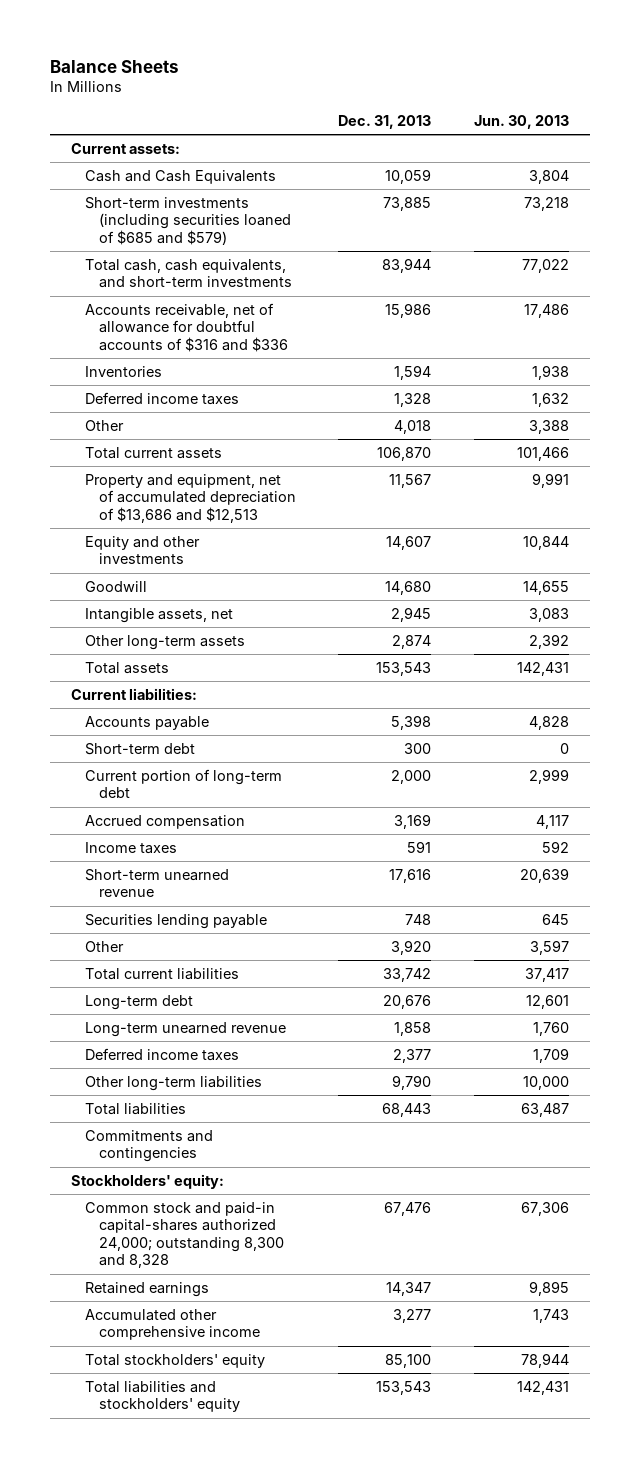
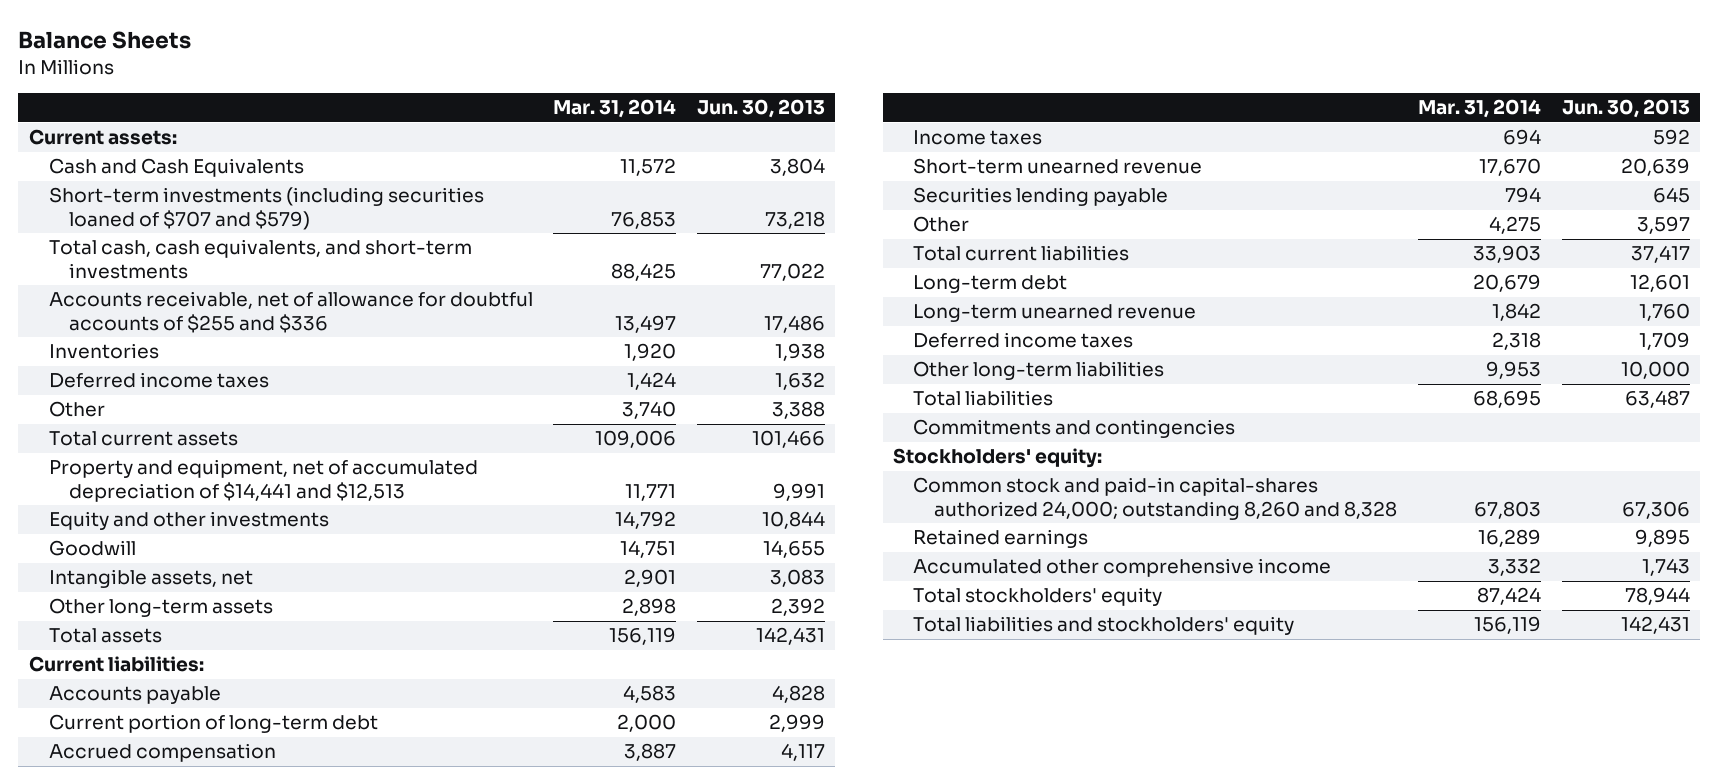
[338,115,432,130] Dec. 31, 2013 -> none
none -> [553,99,677,119] Mar. 31, 2014
[85,197,291,245] Short-term investments (including securities loaned of $685 and $579) -> [48,187,484,230] Short-term investments (including securities loaned of $707 and $579)
[85,303,288,352] Accounts receivable, net of allowance for doubtful accounts of $316 and $336 -> [48,291,533,333] Accounts receivable, net of allowance for doubtful accounts of $255 and $336
[85,474,296,523] Property and equipment, net of accumulated depreciation of $13,686 and $12,513 -> [48,459,478,502] Property and equipment, net of accumulated depreciation of $14,441 and $12,513
[85,743,196,756] Short-term debt -> none
[85,1202,284,1269] Common stock and paid-in capital-shares authorized 24,000; outstanding 8,300 and 8,328 -> [913,477,1397,520] Common stock and paid-in capital-shares authorized 24,000; outstanding 8,260 and 8,328

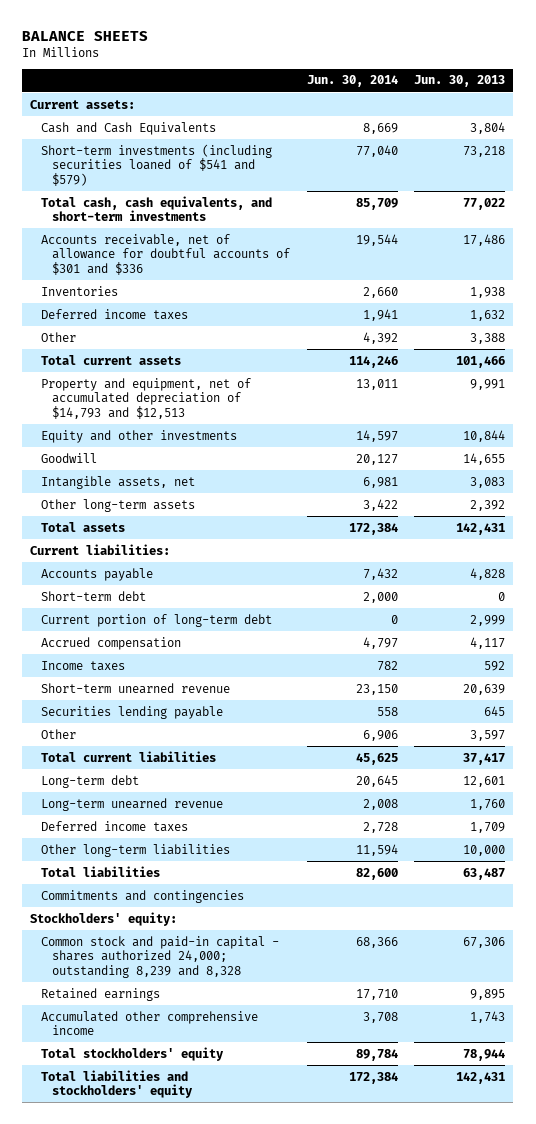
[18,31,192,50] Balance Sheets -> [22,30,149,41] BALANCE SHEETS
[553,99,677,119] Mar. 31, 2014 -> none
none -> [306,75,398,88] Jun. 30, 2014
[48,187,484,230] Short-term investments (including securities loaned of $707 and $579) -> [41,143,273,186] Short-term investments (including securities loaned of $541 and $579)
[48,291,533,333] Accounts receivable, net of allowance for doubtful accounts of $255 and $336 -> [41,233,291,275] Accounts receivable, net of allowance for doubtful accounts of $301 and $336
[48,459,478,502] Property and equipment, net of accumulated depreciation of $14,441 and $12,513 -> [41,377,252,419] Property and equipment, net of accumulated depreciation of $14,793 and $12,513
none -> [41,590,147,601] Short-term debt
[913,477,1397,520] Common stock and paid-in capital-shares authorized 24,000; outstanding 8,260 and 8,328 -> [41,935,280,978] Common stock and paid-in capital - shares authorized 24,000; outstanding 8,239 and 8,328

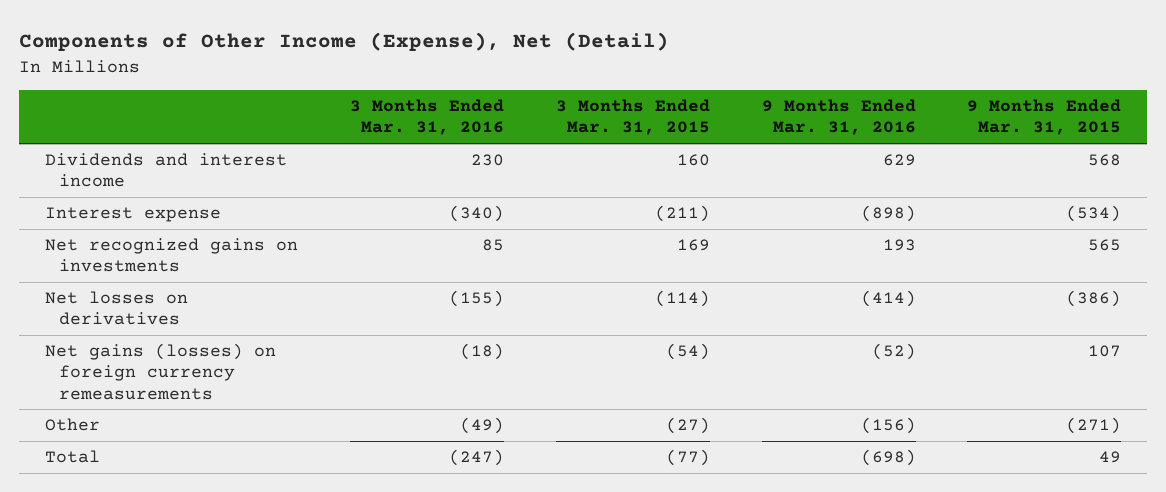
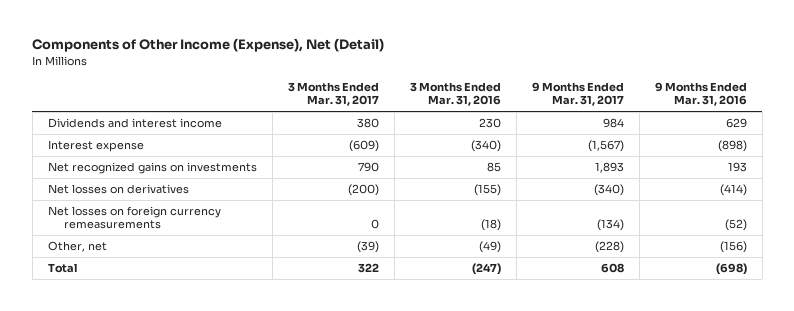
[555,99,710,136] 3 Months Ended Mar. 31, 2015 -> none
[967,99,1122,136] 9 Months Ended Mar. 31, 2015 -> none
none -> [287,81,379,107] 3 Months Ended Mar. 31, 2017
none -> [531,81,624,107] 9 Months Ended Mar. 31, 2017
[45,343,277,400] Net gains (losses) on foreign currency remeasurements -> [47,206,221,230] Net losses on foreign currency remeasurements
[45,418,101,432] Other -> [47,241,107,253] Other, net

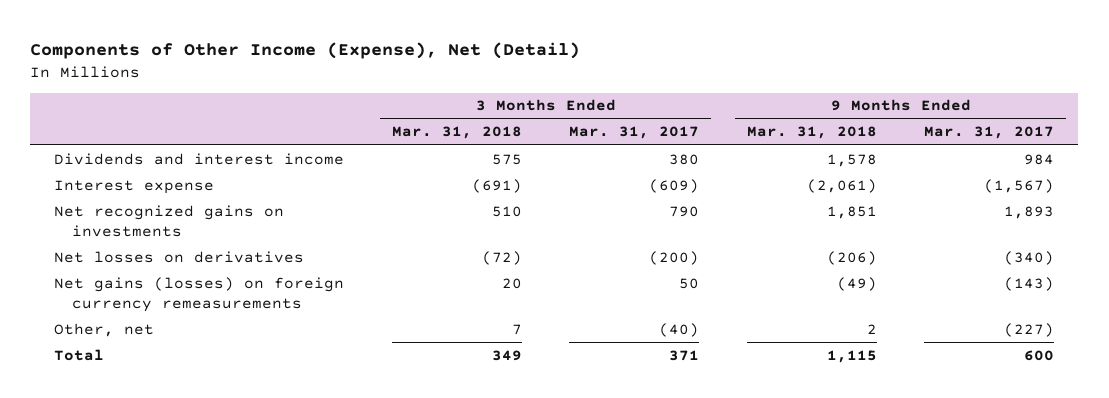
[409,81,501,107] 3 Months Ended Mar. 31, 2016 -> none
[654,81,747,107] 9 Months Ended Mar. 31, 2016 -> none
none -> [391,126,522,140] Mar. 31, 2018
none -> [746,126,877,140] Mar. 31, 2018
[47,206,221,230] Net losses on foreign currency remeasurements -> [54,276,345,313] Net gains (losses) on foreign currency remeasurements
[370,219,379,230] 0 -> [679,277,700,289] 50
[596,219,624,232] (134) -> [1004,276,1055,291] (143)
[356,241,379,254] (39) -> [659,322,700,337] (40)
[594,241,624,254] (228) -> [1004,322,1055,337] (227)
[357,263,379,274] 322 -> [669,349,700,361] 371
[600,263,624,274] 608 -> [1024,349,1055,361] 600

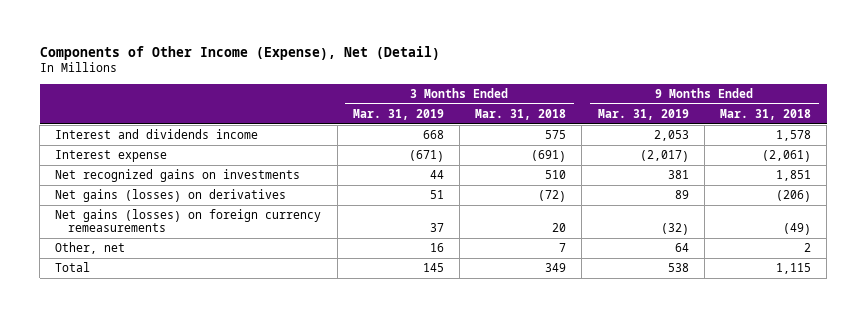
[569,126,700,140] Mar. 31, 2017 -> none
[924,126,1055,140] Mar. 31, 2017 -> none
none -> [352,108,444,120] Mar. 31, 2019
none -> [597,108,689,120] Mar. 31, 2019
[54,152,345,165] Dividends and interest income -> [55,129,259,140] Interest and dividends income
[54,250,305,263] Net losses on derivatives -> [55,189,287,203] Net gains (losses) on derivatives

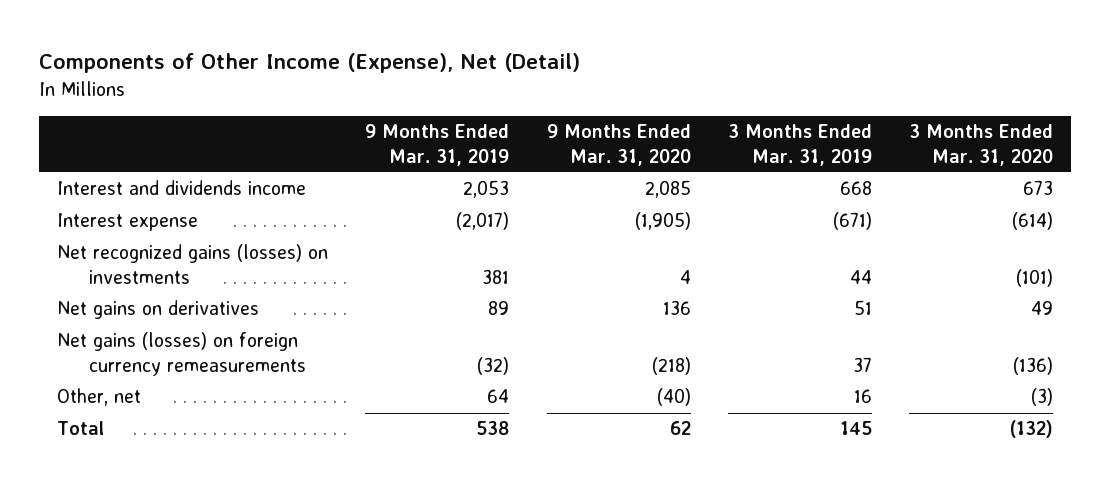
[475,108,567,120] Mar. 31, 2018 -> none
[720,108,812,120] Mar. 31, 2018 -> none
none -> [546,124,691,166] 9 Months Ended Mar. 31, 2020
none -> [908,124,1053,166] 3 Months Ended Mar. 31, 2020
[55,169,301,183] Net recognized gains on investments -> [57,244,329,285] Net recognized gains (losses) on investments
[55,189,287,203] Net gains (losses) on derivatives -> [57,300,260,320] Net gains on derivatives

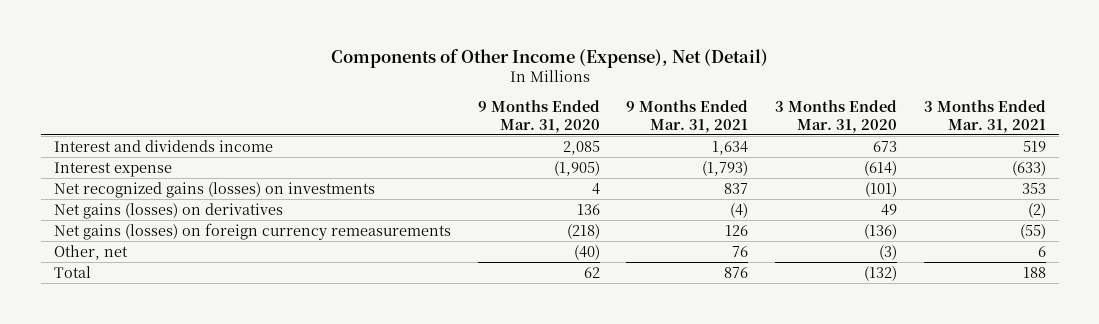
[365,124,510,166] 9 Months Ended Mar. 31, 2019 -> none
[727,124,872,166] 3 Months Ended Mar. 31, 2019 -> none
none -> [626,100,749,133] 9 Months Ended Mar. 31, 2021
none -> [923,100,1046,133] 3 Months Ended Mar. 31, 2021
[57,300,260,320] Net gains on derivatives -> [53,202,283,219] Net gains (losses) on derivatives

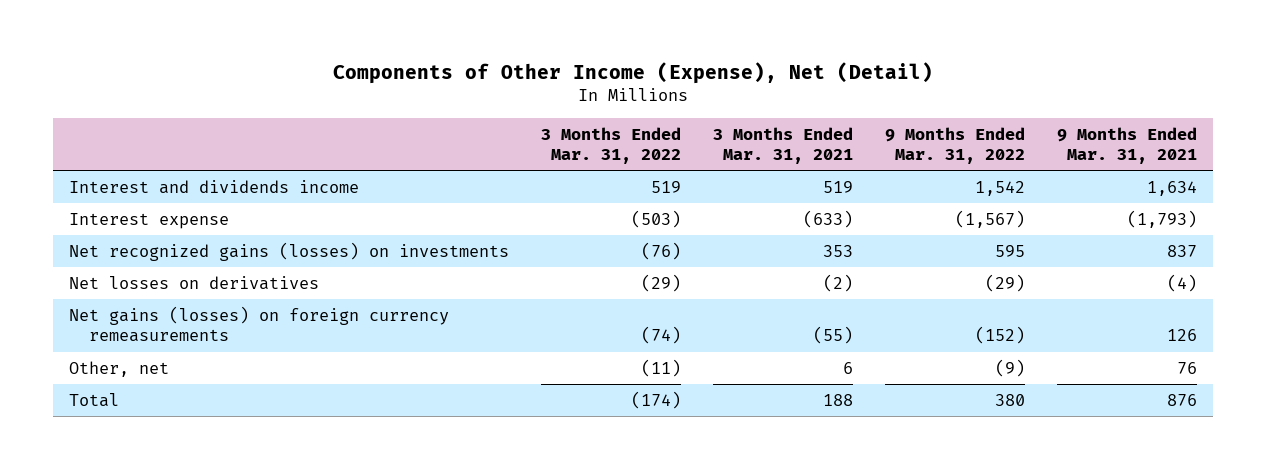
[477,100,600,133] 9 Months Ended Mar. 31, 2020 -> none
[774,100,897,133] 3 Months Ended Mar. 31, 2020 -> none
none -> [541,126,682,164] 3 Months Ended Mar. 31, 2022
none -> [885,126,1026,164] 9 Months Ended Mar. 31, 2022
[53,202,283,219] Net gains (losses) on derivatives -> [69,276,320,291] Net losses on derivatives

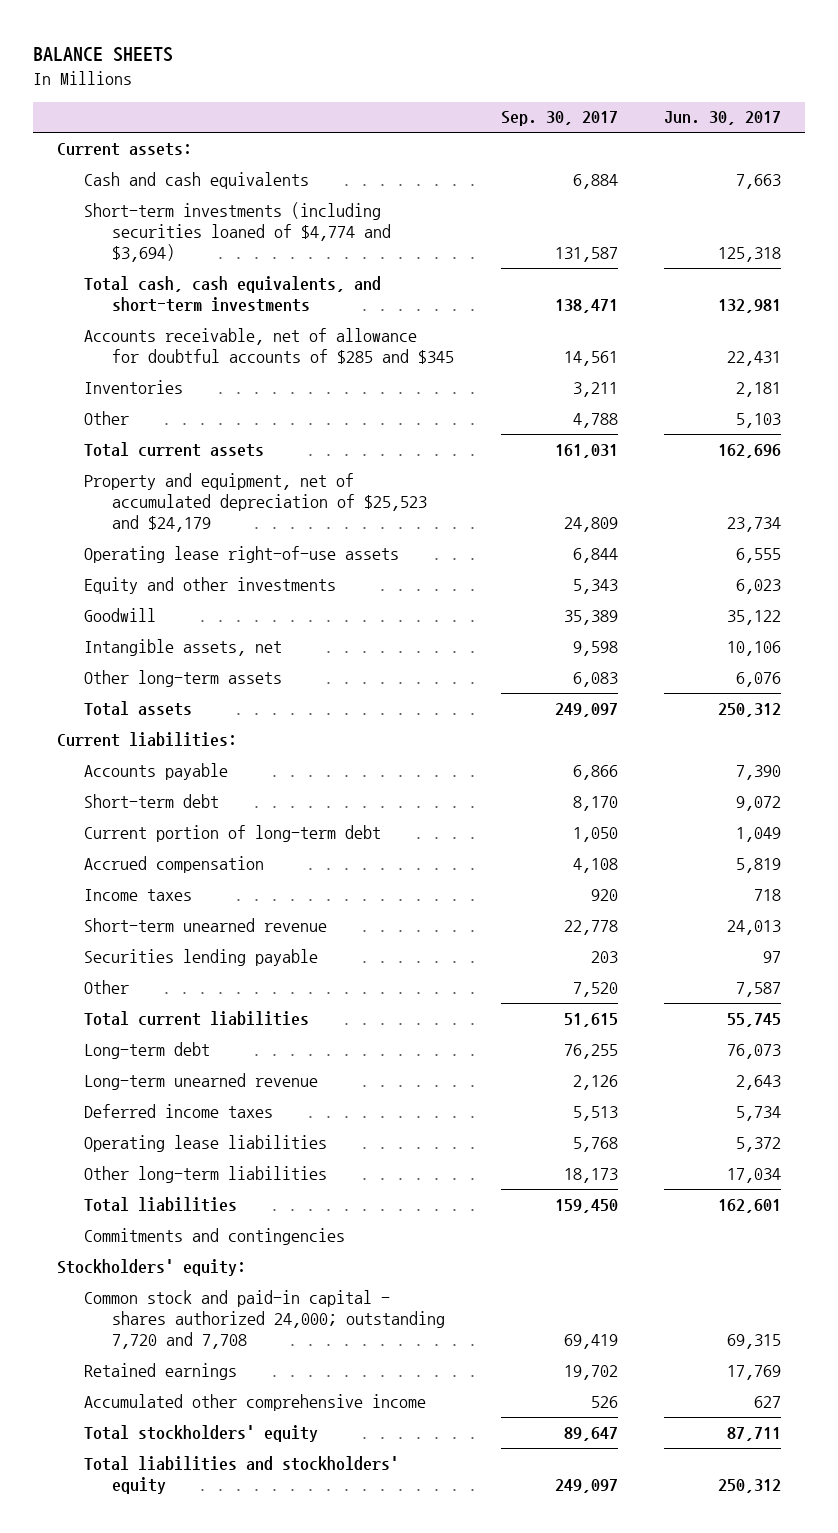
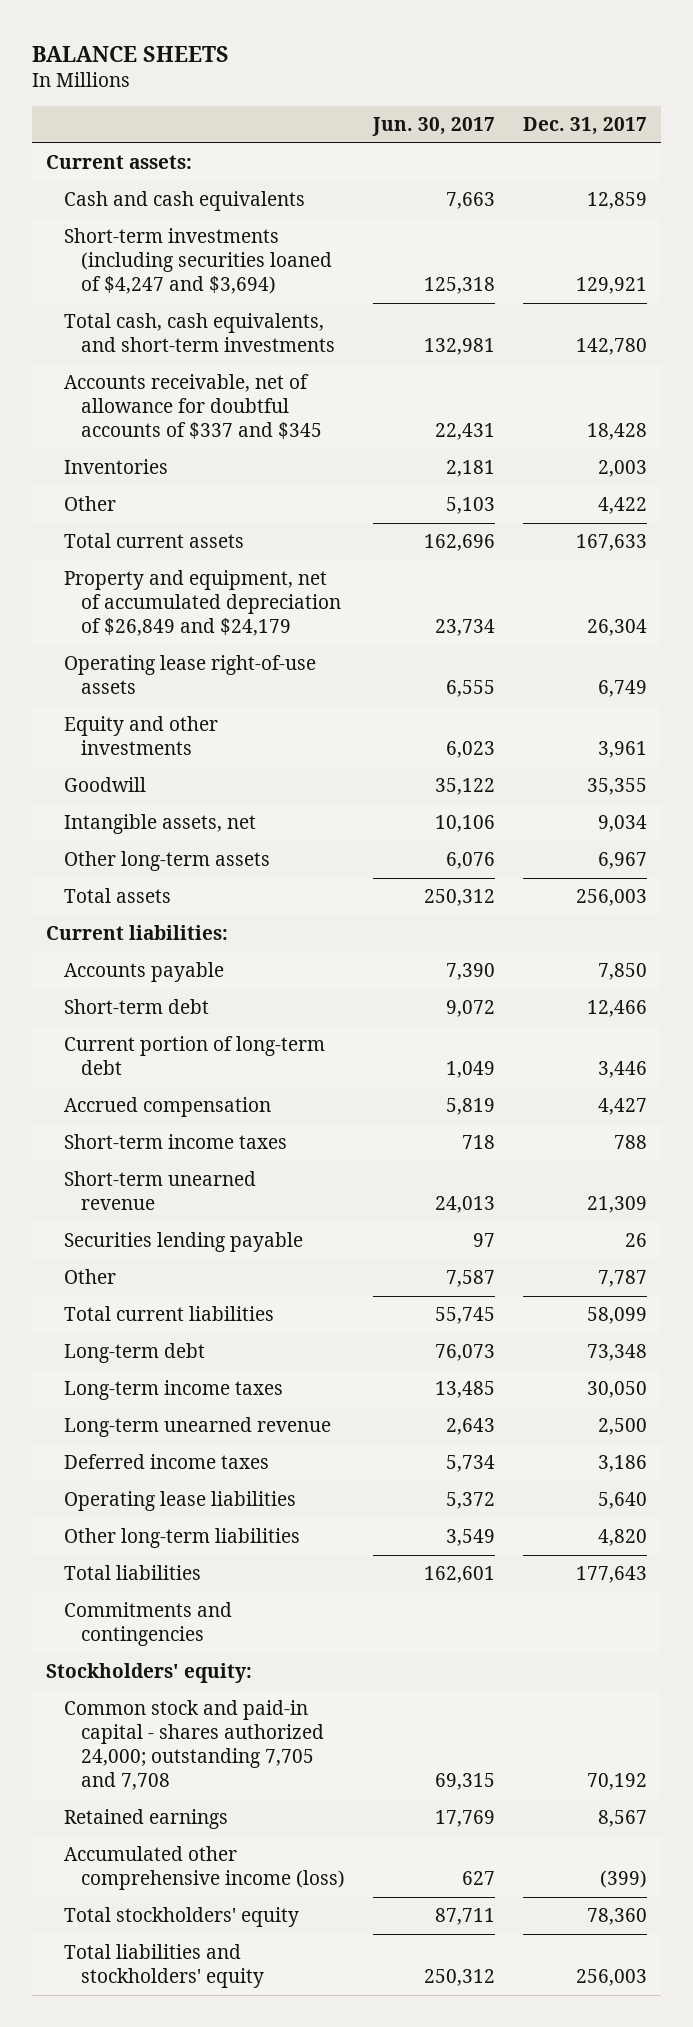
[500,111,618,127] Sep. 30, 2017 -> none
none -> [523,117,648,136] Dec. 31, 2017
[84,201,391,263] Short-term investments (including securities loaned of $4,774 and $3,694) -> [63,228,333,295] Short-term investments (including securities loaned of $4,247 and $3,694)
[84,327,454,365] Accounts receivable, net of allowance for doubtful accounts of $285 and $345 -> [63,374,323,440] Accounts receivable, net of allowance for doubtful accounts of $337 and $345
[84,472,427,533] Property and equipment, net of accumulated depreciation of $25,523 and $24,179 -> [63,570,342,637] Property and equipment, net of accumulated depreciation of $26,849 and $24,179
[84,888,193,901] Income taxes -> [63,1134,287,1150] Short-term income taxes
none -> [63,1380,283,1401] Long-term income taxes
[727,1167,782,1183] 17,034 -> [446,1529,496,1547] 3,549
[84,1289,445,1350] Common stock and paid-in capital - shares authorized 24,000; outstanding 7,720 and 7,708 -> [63,1700,325,1791] Common stock and paid-in capital - shares authorized 24,000; outstanding 7,705 and 7,708
[84,1393,427,1411] Accumulated other comprehensive income -> [63,1846,346,1891] Accumulated other comprehensive income (loss)

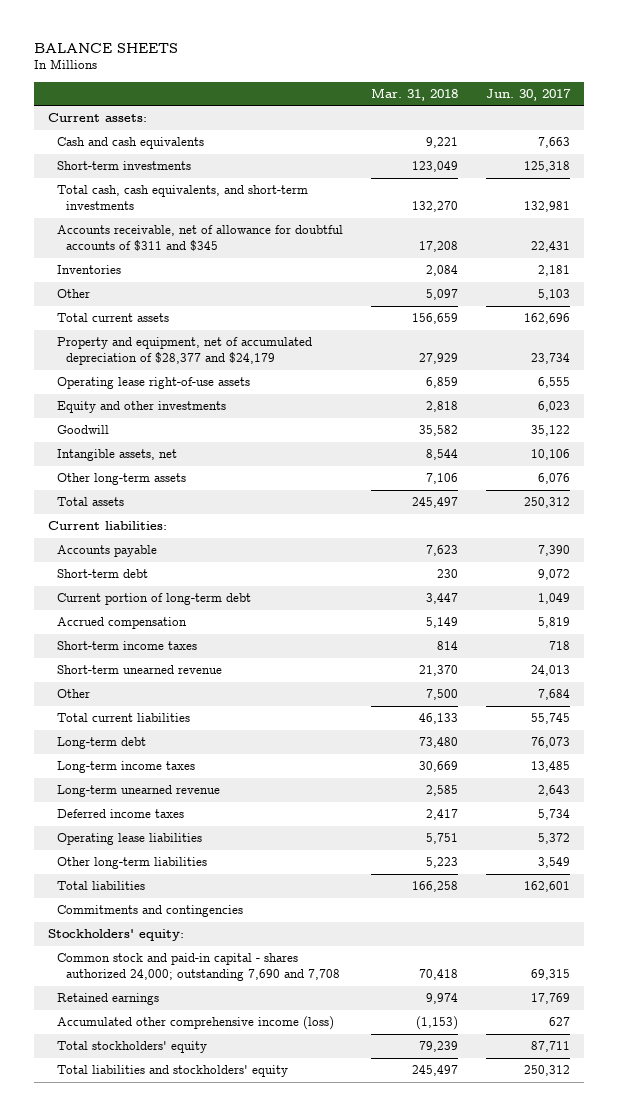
[523,117,648,136] Dec. 31, 2017 -> none
none -> [370,87,458,101] Mar. 31, 2018
[63,228,333,295] Short-term investments (including securities loaned of $4,247 and $3,694) -> [56,161,191,171] Short-term investments
[63,374,323,440] Accounts receivable, net of allowance for doubtful accounts of $337 and $345 -> [56,225,343,251] Accounts receivable, net of allowance for doubtful accounts of $311 and $345
[63,570,342,637] Property and equipment, net of accumulated depreciation of $26,849 and $24,179 -> [56,337,312,365] Property and equipment, net of accumulated depreciation of $28,377 and $24,179
[63,1232,303,1253] Securities lending payable -> none
[446,1270,496,1288] 7,587 -> [537,689,570,701] 7,684
[63,1700,325,1791] Common stock and paid-in capital - shares authorized 24,000; outstanding 7,705 and 7,708 -> [56,953,340,981] Common stock and paid-in capital - shares authorized 24,000; outstanding 7,690 and 7,708

